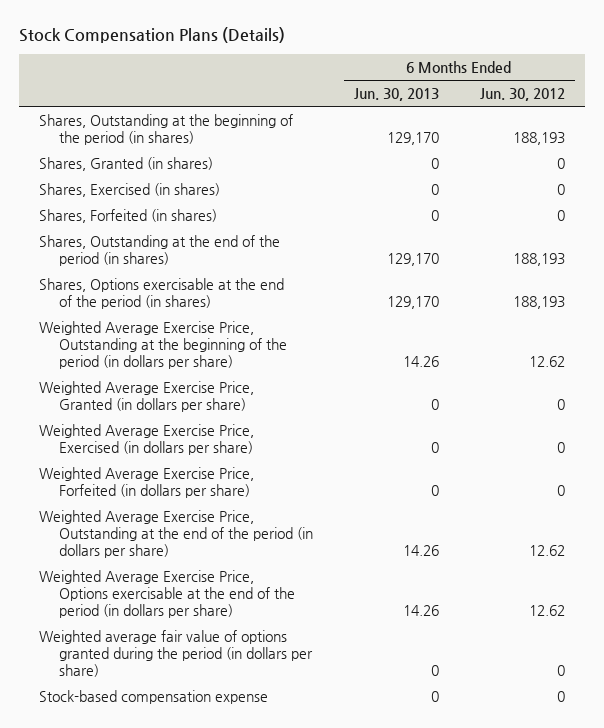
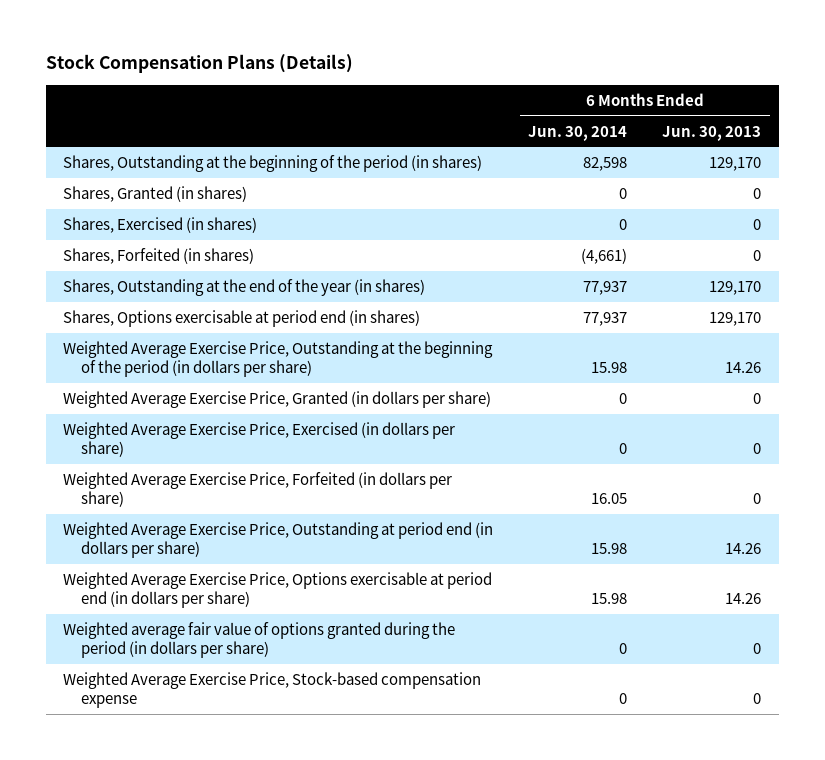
[479,88,565,102] Jun. 30, 2012 -> none
none -> [528,125,628,141] Jun. 30, 2014
[39,234,281,266] Shares, Outstanding at the end of the period (in shares) -> [63,279,426,297] Shares, Outstanding at the end of the year (in shares)
[39,277,285,309] Shares, Options exercisable at the end of the period (in shares) -> [63,310,421,328] Shares, Options exercisable at period end (in shares)
[39,509,314,558] Weighted Average Exercise Price, Outstanding at the end of the period (in dollars per share) -> [63,522,494,558] Weighted Average Exercise Price, Outstanding at period end (in dollars per share)
[39,569,296,618] Weighted Average Exercise Price, Options exercisable at the end of the period (in dollars per share) -> [63,572,493,608] Weighted Average Exercise Price, Options exercisable at period end (in dollars per share)
[39,689,269,704] Stock-based compensation expense -> [63,672,482,708] Weighted Average Exercise Price, Stock-based compensation expense

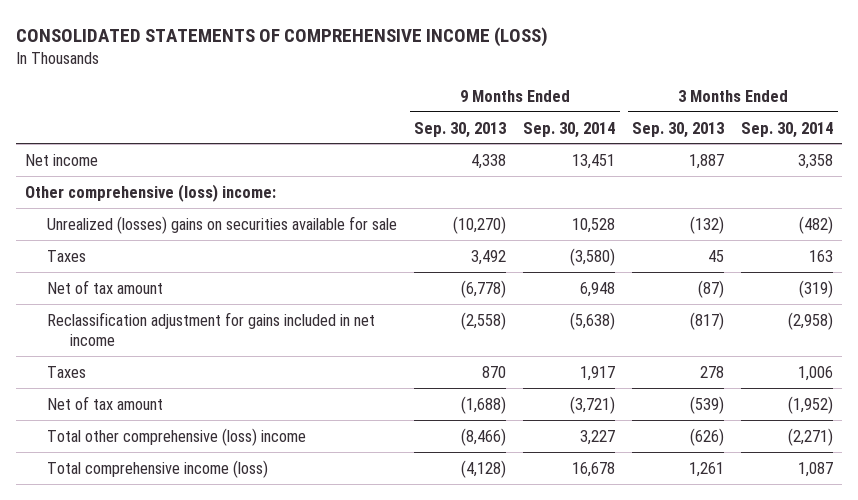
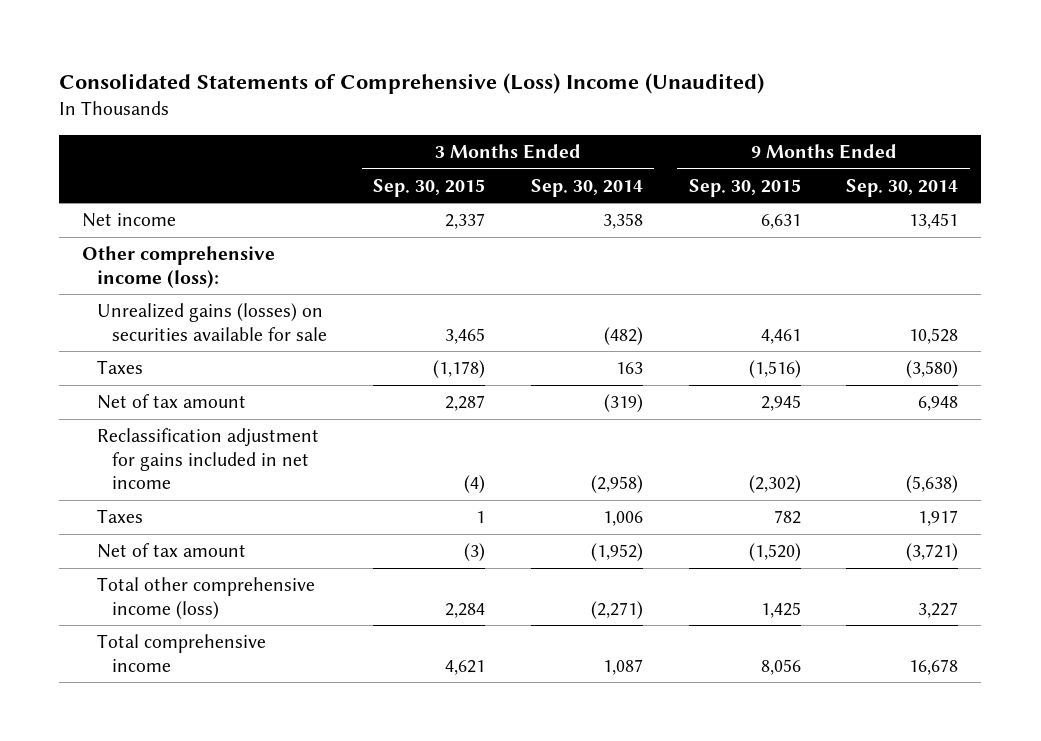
[16,26,549,47] CONSOLIDATED STATEMENTS OF COMPREHENSIVE INCOME (LOSS) -> [59,73,765,95] Consolidated Statements of Comprehensive (Loss) Income (Unaudited)
[414,121,507,138] Sep. 30, 2013 -> none
[632,121,725,138] Sep. 30, 2013 -> none
none -> [373,178,486,197] Sep. 30, 2015
none -> [688,178,801,197] Sep. 30, 2015
[24,183,276,202] Other comprehensive (loss) income: -> [82,246,276,288] Other comprehensive income (loss):
[47,215,398,234] Unrealized (losses) gains on securities available for sale -> [97,303,328,341] Unrealized gains (losses) on securities available for sale
[47,427,307,446] Total other comprehensive (loss) income -> [97,577,316,619] Total other comprehensive income (loss)
[47,459,269,478] Total comprehensive income (loss) -> [97,634,267,672] Total comprehensive income

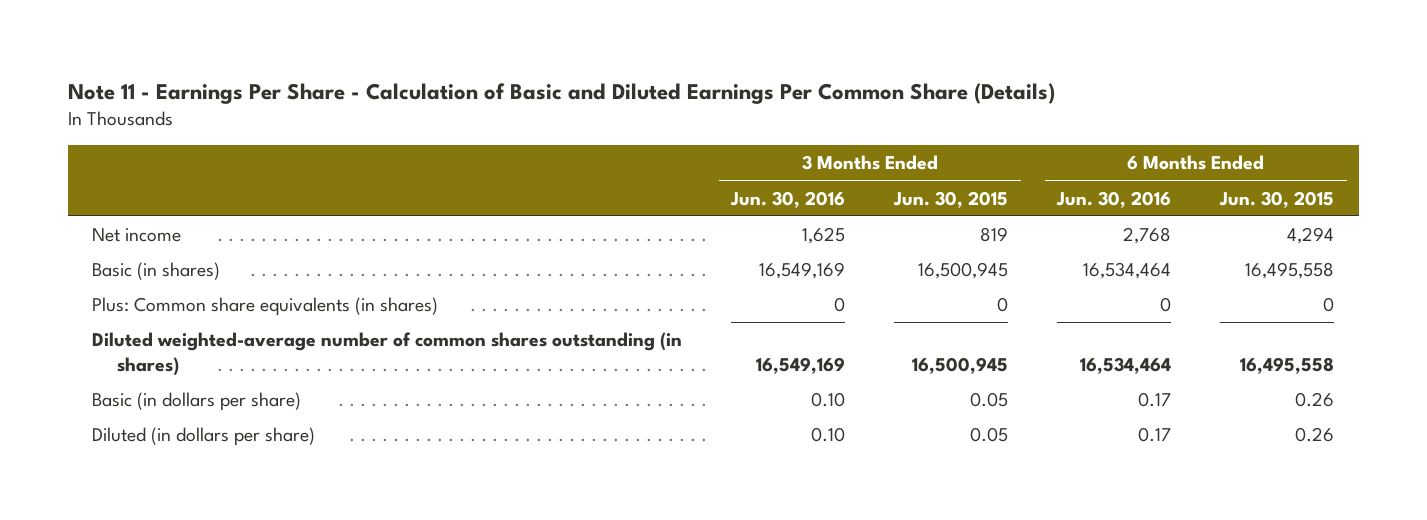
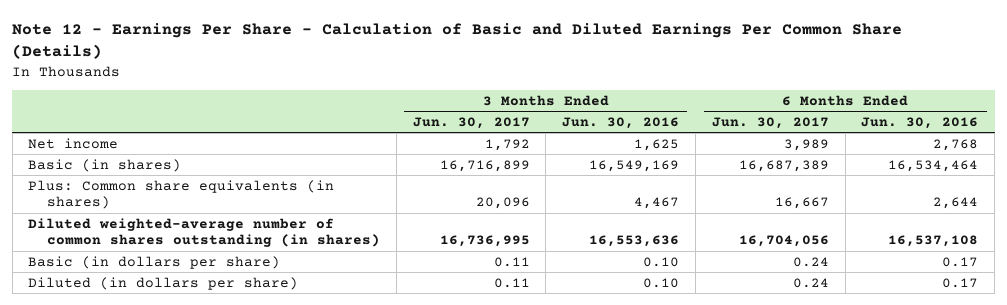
[67,82,1055,104] Note 11 - Earnings Per Share - Calculation of Basic and Diluted Earnings Per Common Share (Details) -> [12,23,903,60] Note 12 - Earnings Per Share - Calculation of Basic and Diluted Earnings Per Common Share (Details)
[893,190,1009,208] Jun. 30, 2015 -> none
[1219,190,1335,208] Jun. 30, 2015 -> none
none -> [412,116,530,129] Jun. 30, 2017
none -> [711,116,829,129] Jun. 30, 2017
[834,297,846,313] 0 -> [634,197,680,210] 4,467
[1160,297,1172,313] 0 -> [933,197,979,210] 2,644
[756,356,846,374] 16,549,169 -> [589,235,680,248] 16,553,636
[1080,356,1172,374] 16,534,464 -> [888,235,979,248] 16,537,108

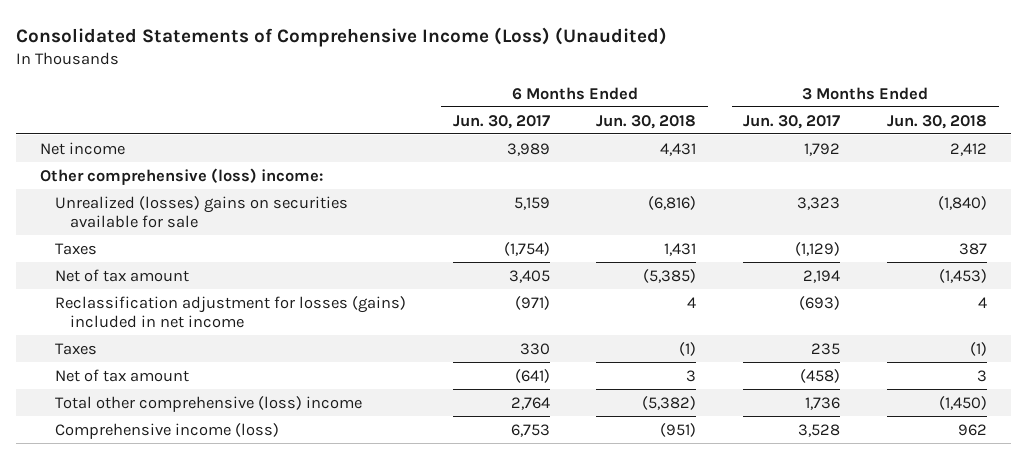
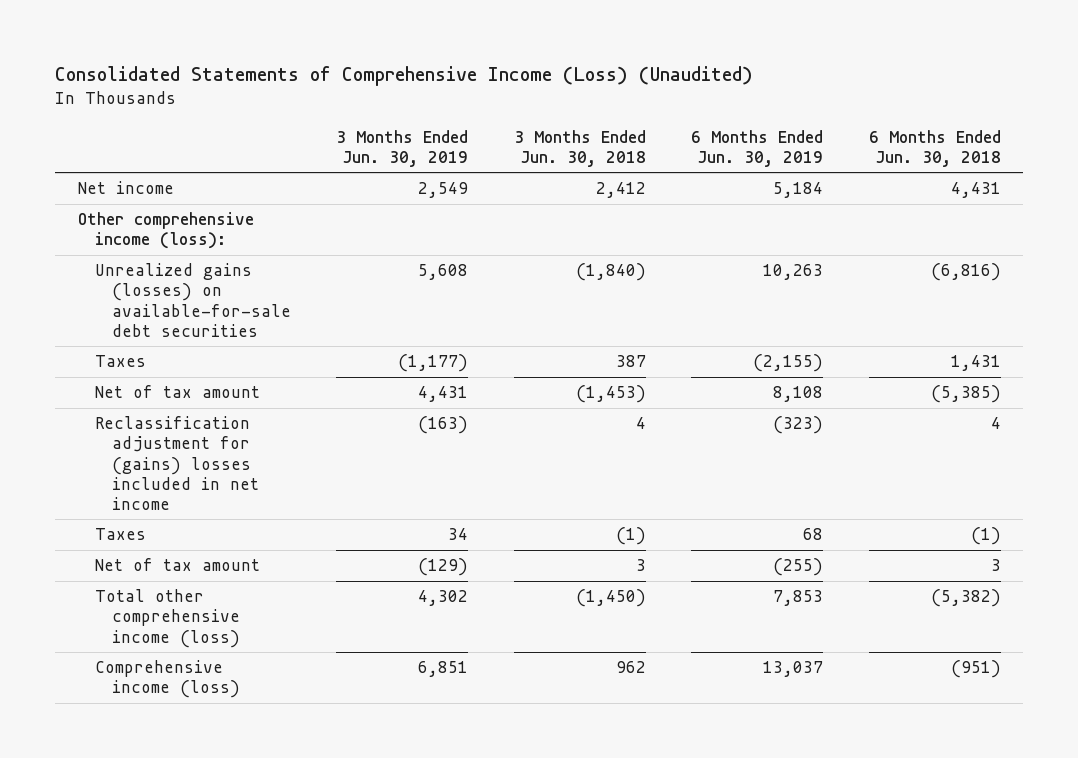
[452,114,550,129] Jun. 30, 2017 -> none
[743,114,841,129] Jun. 30, 2017 -> none
none -> [336,129,469,167] 3 Months Ended Jun. 30, 2019
none -> [691,129,824,167] 6 Months Ended Jun. 30, 2019
[39,167,323,185] Other comprehensive (loss) income: -> [77,212,254,250] Other comprehensive income (loss):
[54,195,348,228] Unrealized (losses) gains on securities available for sale -> [94,263,291,337] Unrealized gains (losses) on available-for-sale debt securities
[54,295,406,328] Reclassification adjustment for losses (gains) included in net income -> [94,416,259,510] Reclassification adjustment for (gains) losses included in net income
[54,395,362,412] Total other comprehensive (loss) income -> [94,589,240,648] Total other comprehensive income (loss)

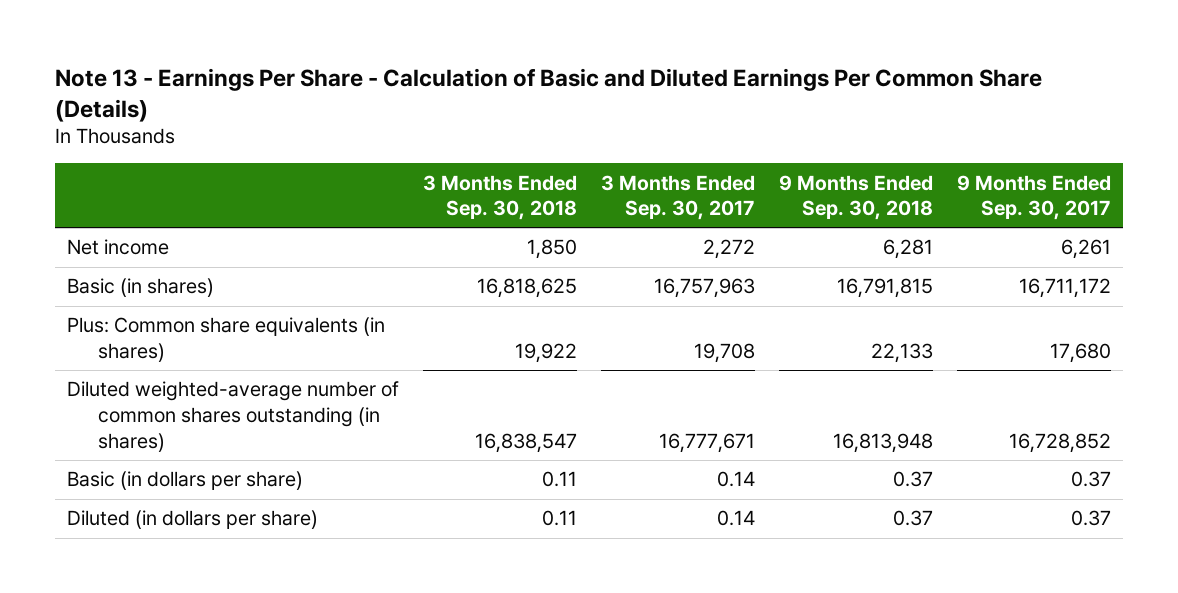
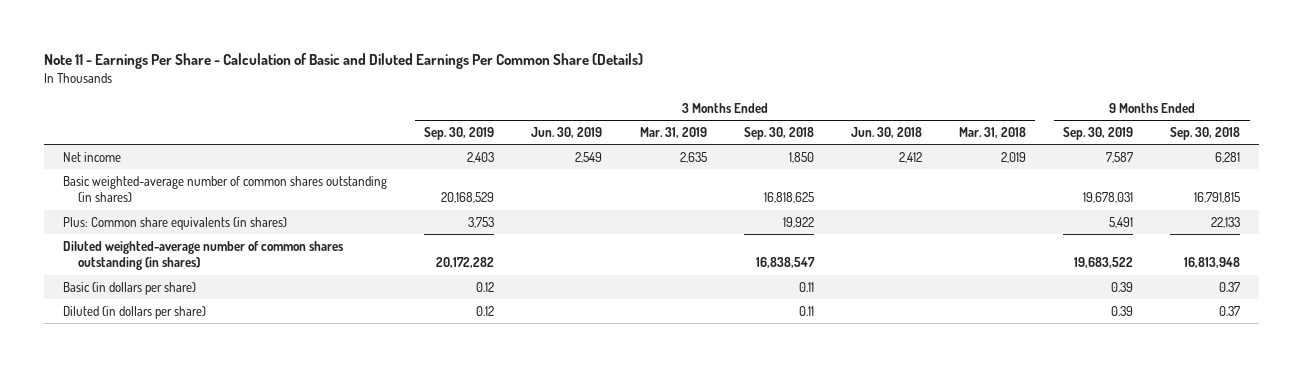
[54,67,1042,122] Note 13 - Earnings Per Share - Calculation of Basic and Diluted Earnings Per Common Share (Details) -> [44,52,644,69] Note 11 - Earnings Per Share - Calculation of Basic and Diluted Earnings Per Common Share (Details)
[600,174,755,221] 3 Months Ended Sep. 30, 2017 -> none
[956,174,1111,221] 9 Months Ended Sep. 30, 2017 -> none
none -> [424,127,495,141] Sep. 30, 2019
none -> [531,127,603,139] Jun. 30, 2019
none -> [639,127,707,139] Mar. 31, 2019
none -> [850,127,922,139] Jun. 30, 2018
none -> [959,127,1027,139] Mar. 31, 2018
none -> [1063,127,1134,141] Sep. 30, 2019
[66,278,214,298] Basic (in shares) -> [63,175,388,203] Basic weighted-average number of common shares outstanding (in shares)

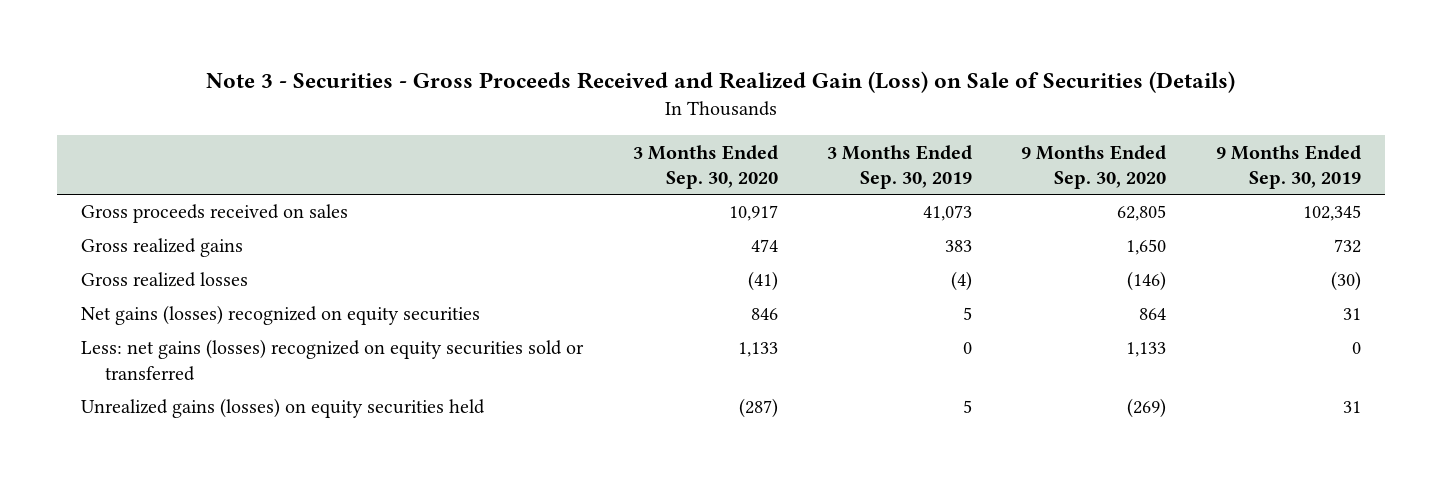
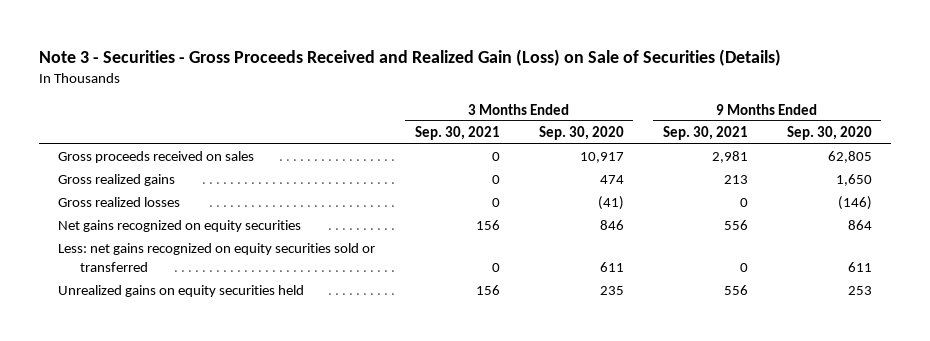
[827,144,973,189] 3 Months Ended Sep. 30, 2019 -> none
[1215,144,1361,189] 9 Months Ended Sep. 30, 2019 -> none
none -> [414,126,500,141] Sep. 30, 2021
none -> [662,126,748,141] Sep. 30, 2021
[81,305,481,326] Net gains (losses) recognized on equity securities -> [58,220,302,233] Net gains recognized on equity securities
[81,339,585,381] Less: net gains (losses) recognized on equity securities sold or transferred -> [58,243,376,273] Less: net gains recognized on equity securities sold or transferred
[737,342,778,358] 1,133 -> [599,262,624,273] 611
[1126,342,1167,358] 1,133 -> [847,262,872,273] 611
[81,398,486,419] Unrealized gains (losses) on equity securities held -> [58,285,305,298] Unrealized gains on equity securities held
[738,398,778,419] (287) -> [599,286,624,296] 235
[1127,398,1167,419] (269) -> [847,286,872,296] 253

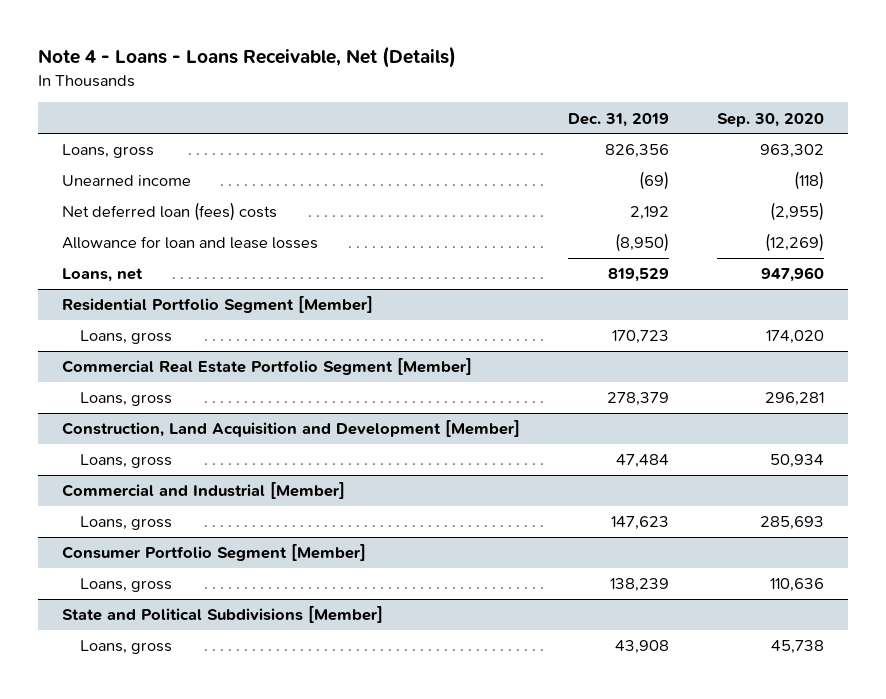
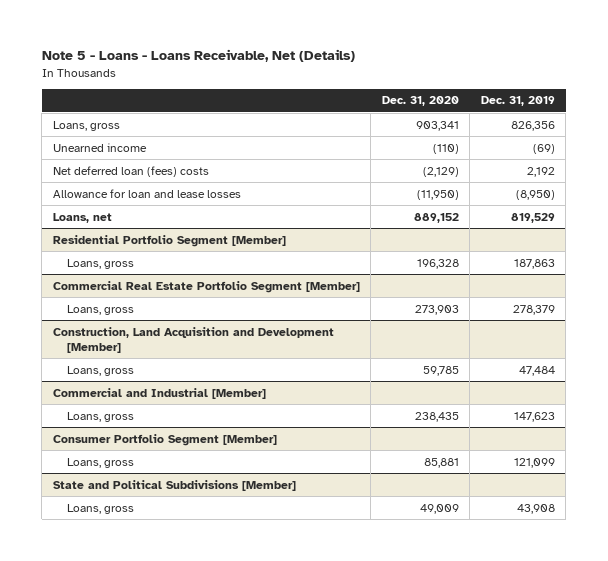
[37,46,456,69] Note 4 - Loans - Loans Receivable, Net (Details) -> [41,49,355,63] Note 5 - Loans - Loans Receivable, Net (Details)
[716,112,824,127] Sep. 30, 2020 -> none
none -> [381,96,459,107] Dec. 31, 2020
[611,330,669,345] 170,723 -> [513,258,555,269] 187,863
[609,578,669,593] 138,239 -> [513,457,555,468] 121,099

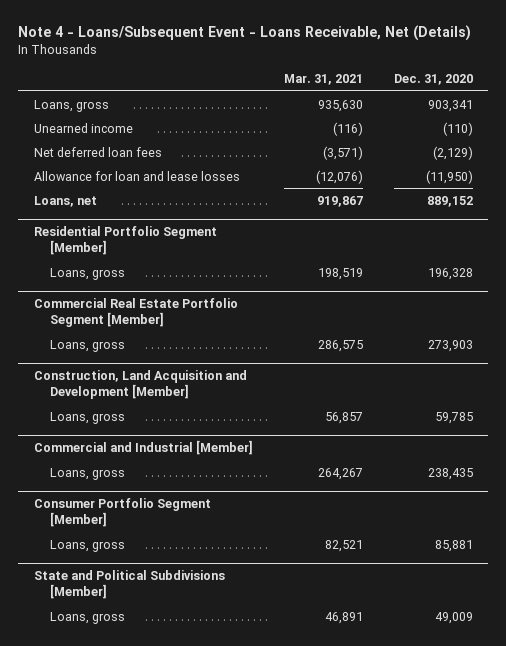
[41,49,355,63] Note 5 - Loans - Loans Receivable, Net (Details) -> [18,25,472,42] Note 4 - Loans/Subsequent Event - Loans Receivable, Net (Details)
[480,96,555,107] Dec. 31, 2019 -> none
none -> [283,73,363,85] Mar. 31, 2021
[52,165,209,177] Net deferred loan (fees) costs -> [33,146,162,157] Net deferred loan fees

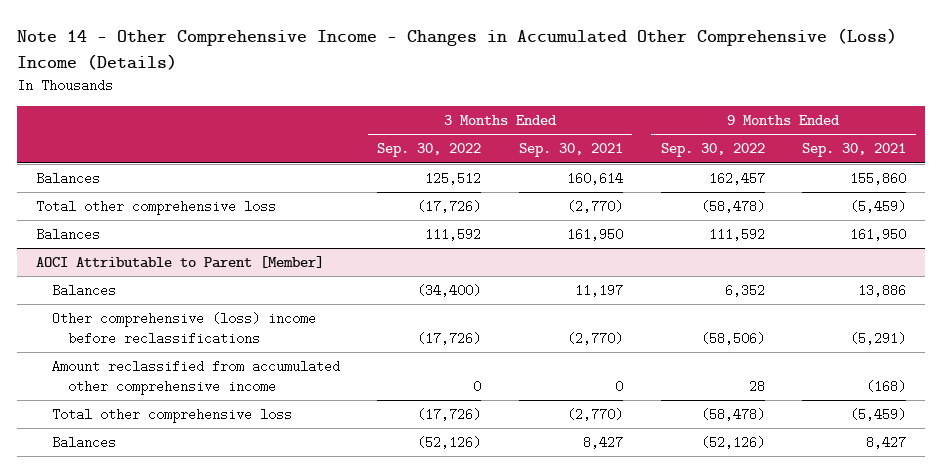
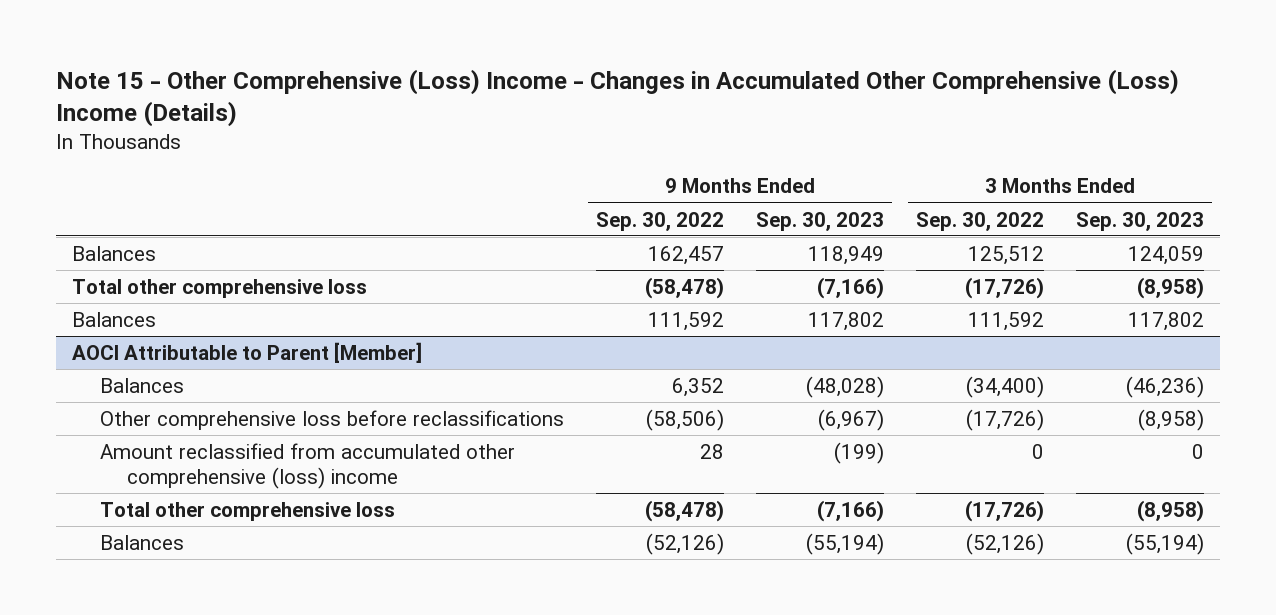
[17,28,898,70] Note 14 - Other Comprehensive Income - Changes in Accumulated Other Comprehensive (Loss) Income (Details) -> [56,68,1180,127] Note 15 - Other Comprehensive (Loss) Income - Changes in Accumulated Other Comprehensive (Loss) Income (Details)
[519,143,624,158] Sep. 30, 2021 -> none
[802,143,907,158] Sep. 30, 2021 -> none
none -> [755,211,884,231] Sep. 30, 2023
none -> [1075,211,1204,231] Sep. 30, 2023
[51,312,316,345] Other comprehensive (loss) income before reclassifications -> [99,409,564,430] Other comprehensive loss before reclassifications
[51,360,340,395] Amount reclassified from accumulated other comprehensive income -> [99,442,515,489] Amount reclassified from accumulated other comprehensive (loss) income

